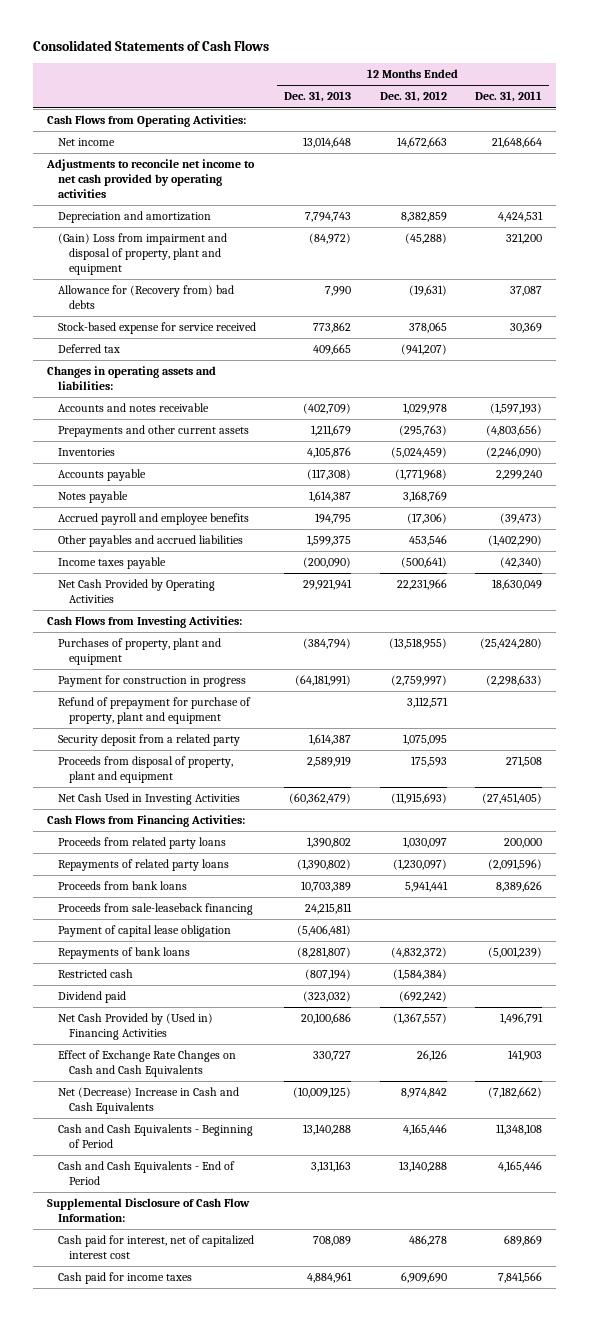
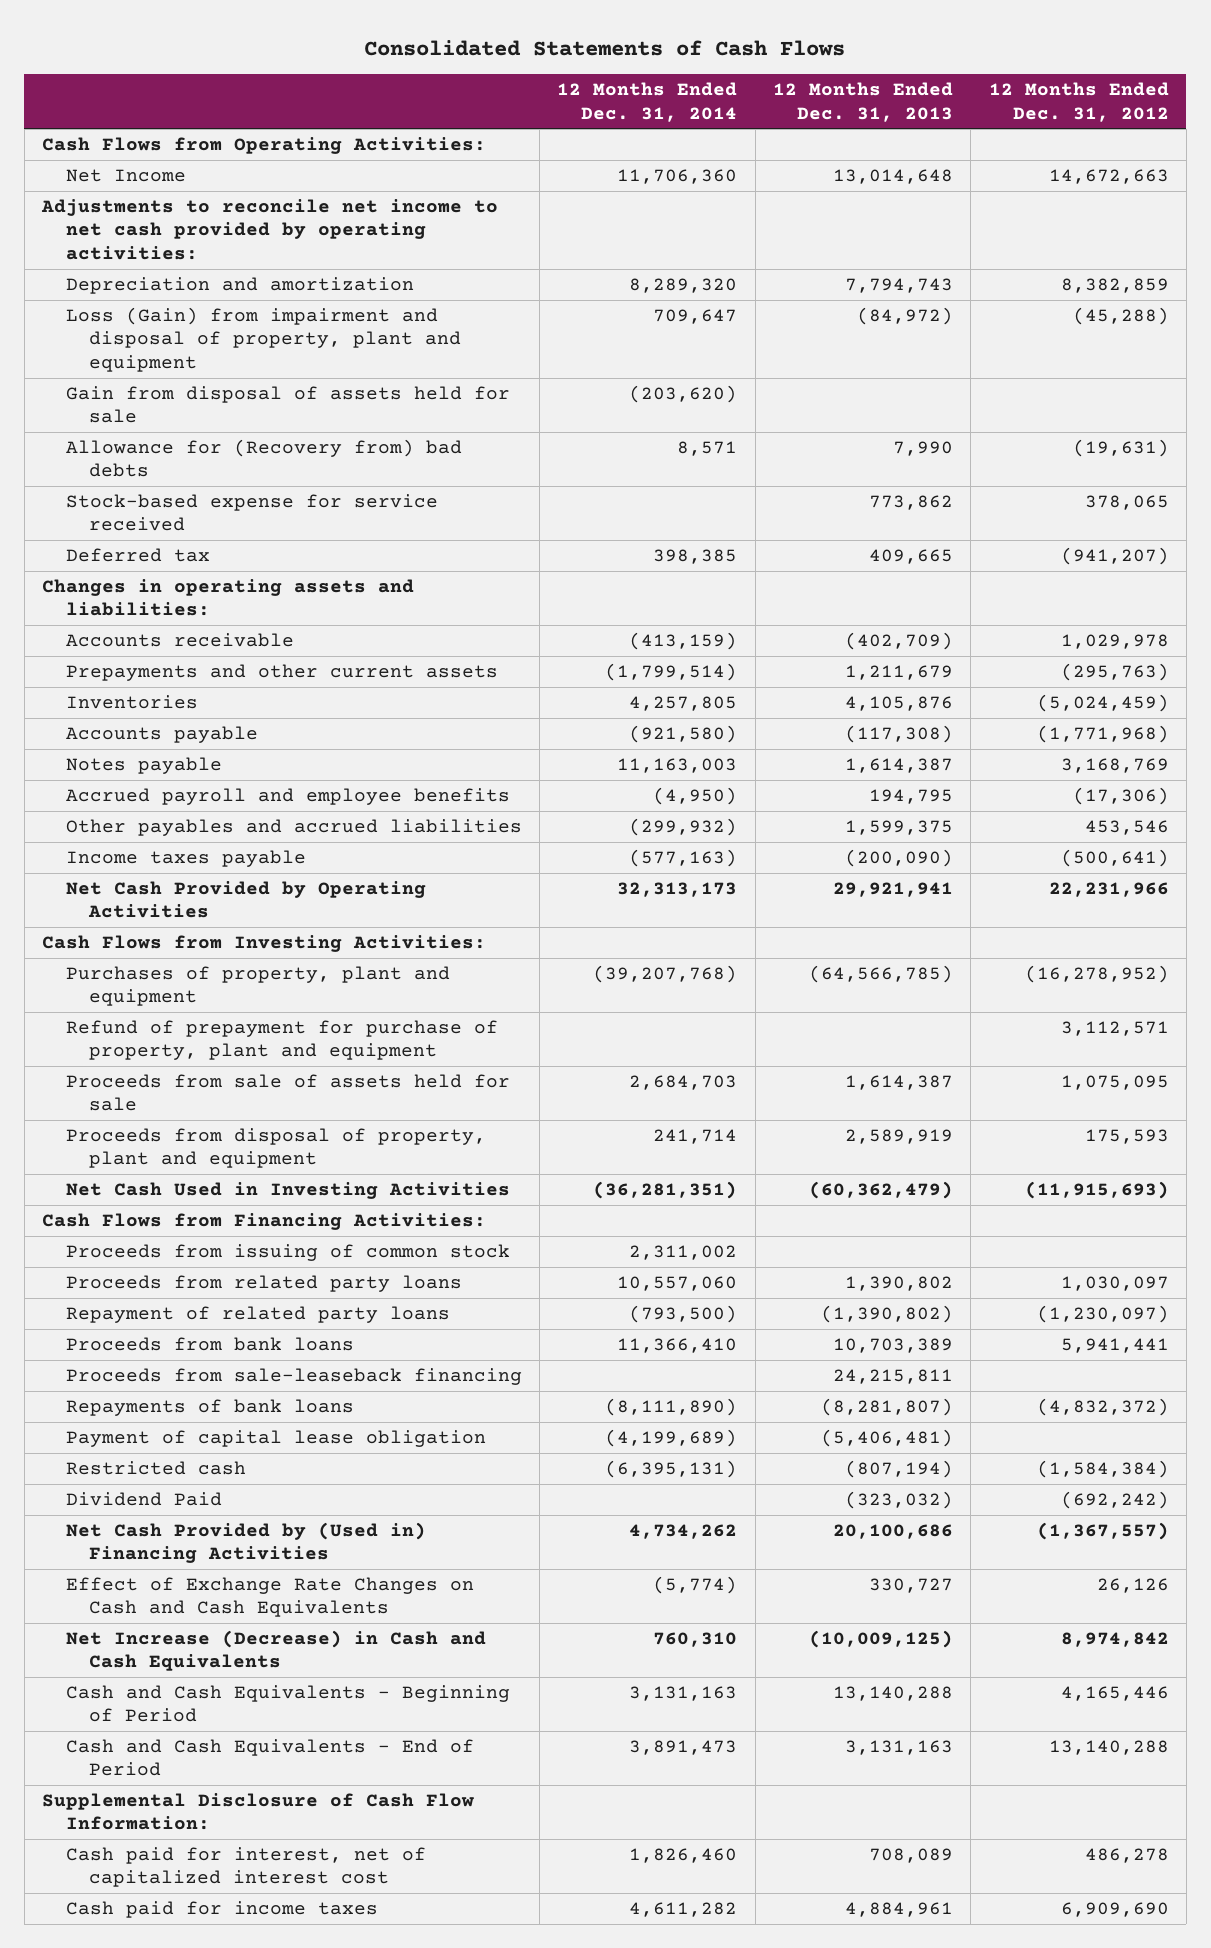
[474,91,542,103] Dec. 31, 2011 -> none
none -> [557,82,738,122] 12 Months Ended Dec. 31, 2014
[58,138,116,147] Net income -> [65,169,186,183] Net Income
[45,159,255,199] Adjustments to reconcile net income to net cash provided by operating activities -> [41,199,499,260] Adjustments to reconcile net income to net cash provided by operating activities:
[58,233,228,276] (Gain) Loss from impairment and disposal of property, plant and equipment -> [65,307,461,372] Loss (Gain) from impairment and disposal of property, plant and equipment
none -> [65,386,510,424] Gain from disposal of assets held for sale
[58,403,210,413] Accounts and notes receivable -> [65,633,294,648] Accounts receivable
[58,675,247,688] Payment for construction in progress -> none
[303,638,352,650] (384,794) -> [808,965,953,984] (64,566,785)
[388,638,447,650] (13,518,955) -> [1024,965,1169,984] (16,278,952)
[58,734,241,747] Security deposit from a related party -> [65,1074,510,1112] Proceeds from sale of assets held for sale
none -> [65,1244,510,1262] Proceeds from issuing of common stock
[58,859,230,872] Repayments of related party loans -> [65,1306,450,1324] Repayment of related party loans
[58,925,232,938] Payment of capital lease obligation -> [65,1430,486,1448] Payment of capital lease obligation
[58,991,127,1004] Dividend paid -> [65,1492,222,1507] Dividend Paid
[58,1087,240,1115] Net (Decrease) Increase in Cash and Cash Equivalents -> [65,1630,486,1672] Net Increase (Decrease) in Cash and Cash Equivalents

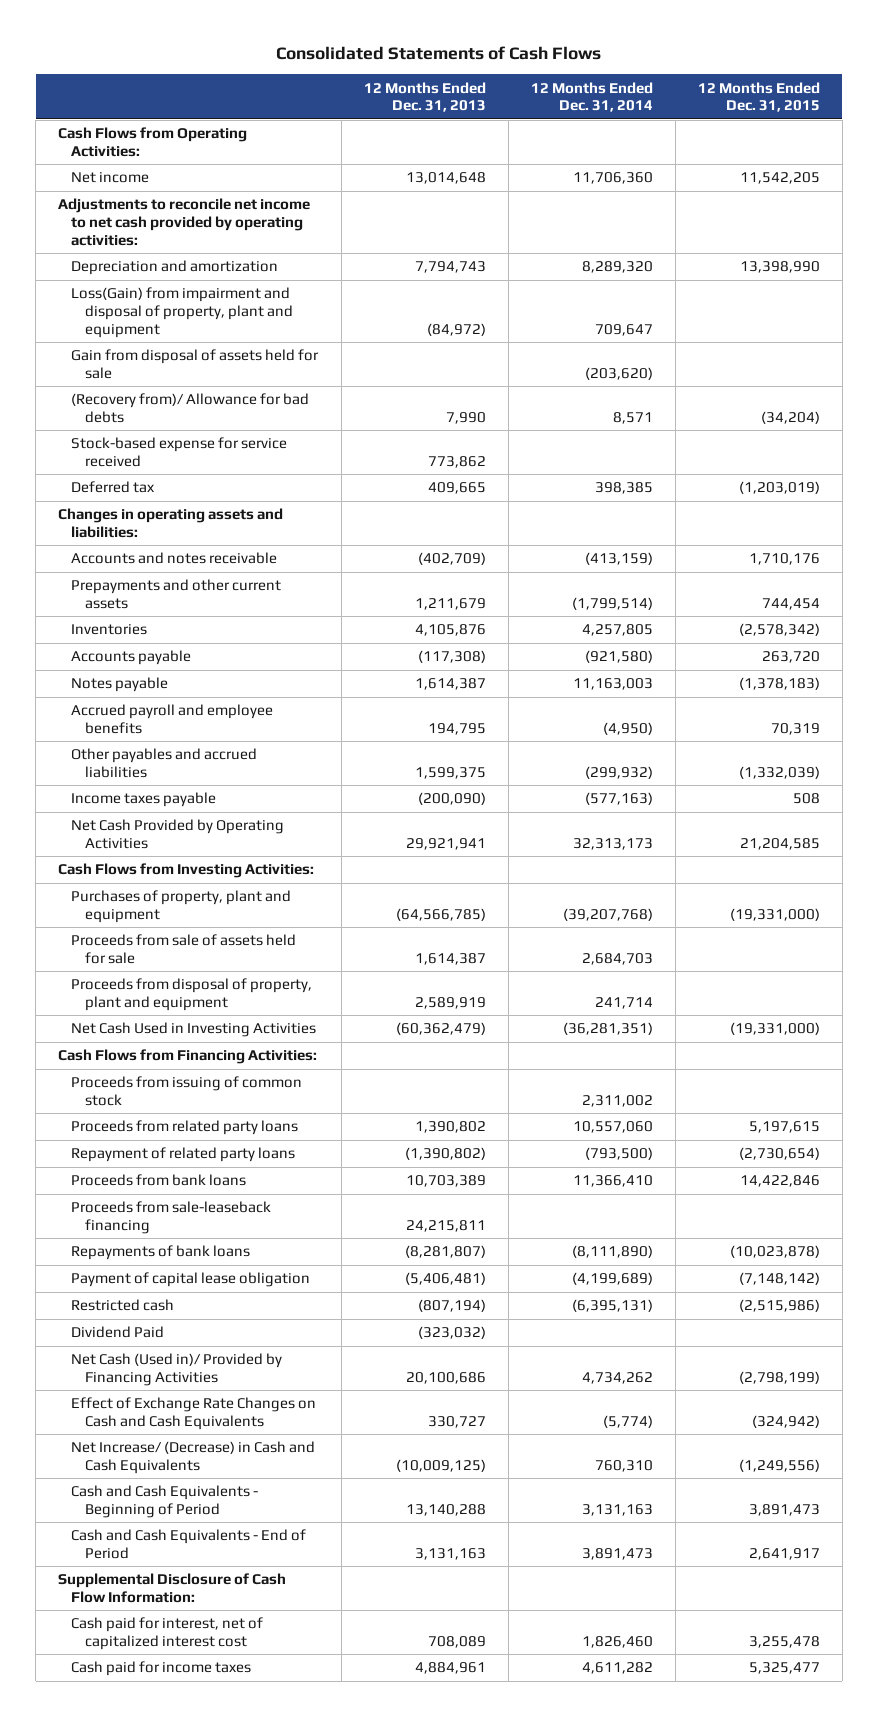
[988,82,1169,122] 12 Months Ended Dec. 31, 2012 -> none
none -> [697,81,820,113] 12 Months Ended Dec. 31, 2015
[65,169,186,183] Net Income -> [71,172,150,184] Net income
[65,307,461,372] Loss (Gain) from impairment and disposal of property, plant and equipment -> [71,287,293,338] Loss(Gain) from impairment and disposal of property, plant and equipment
[65,439,462,478] Allowance for (Recovery from) bad debts -> [71,393,310,423] (Recovery from)/ Allowance for bad debts
[65,633,294,648] Accounts receivable -> [71,552,278,565] Accounts and notes receivable
[65,1020,498,1061] Refund of prepayment for purchase of property, plant and equipment -> none
[65,1522,426,1564] Net Cash Provided by (Used in) Financing Activities -> [71,1353,283,1386] Net Cash (Used in)/ Provided by Financing Activities
[65,1630,486,1672] Net Increase (Decrease) in Cash and Cash Equivalents -> [71,1441,316,1474] Net Increase/ (Decrease) in Cash and Cash Equivalents

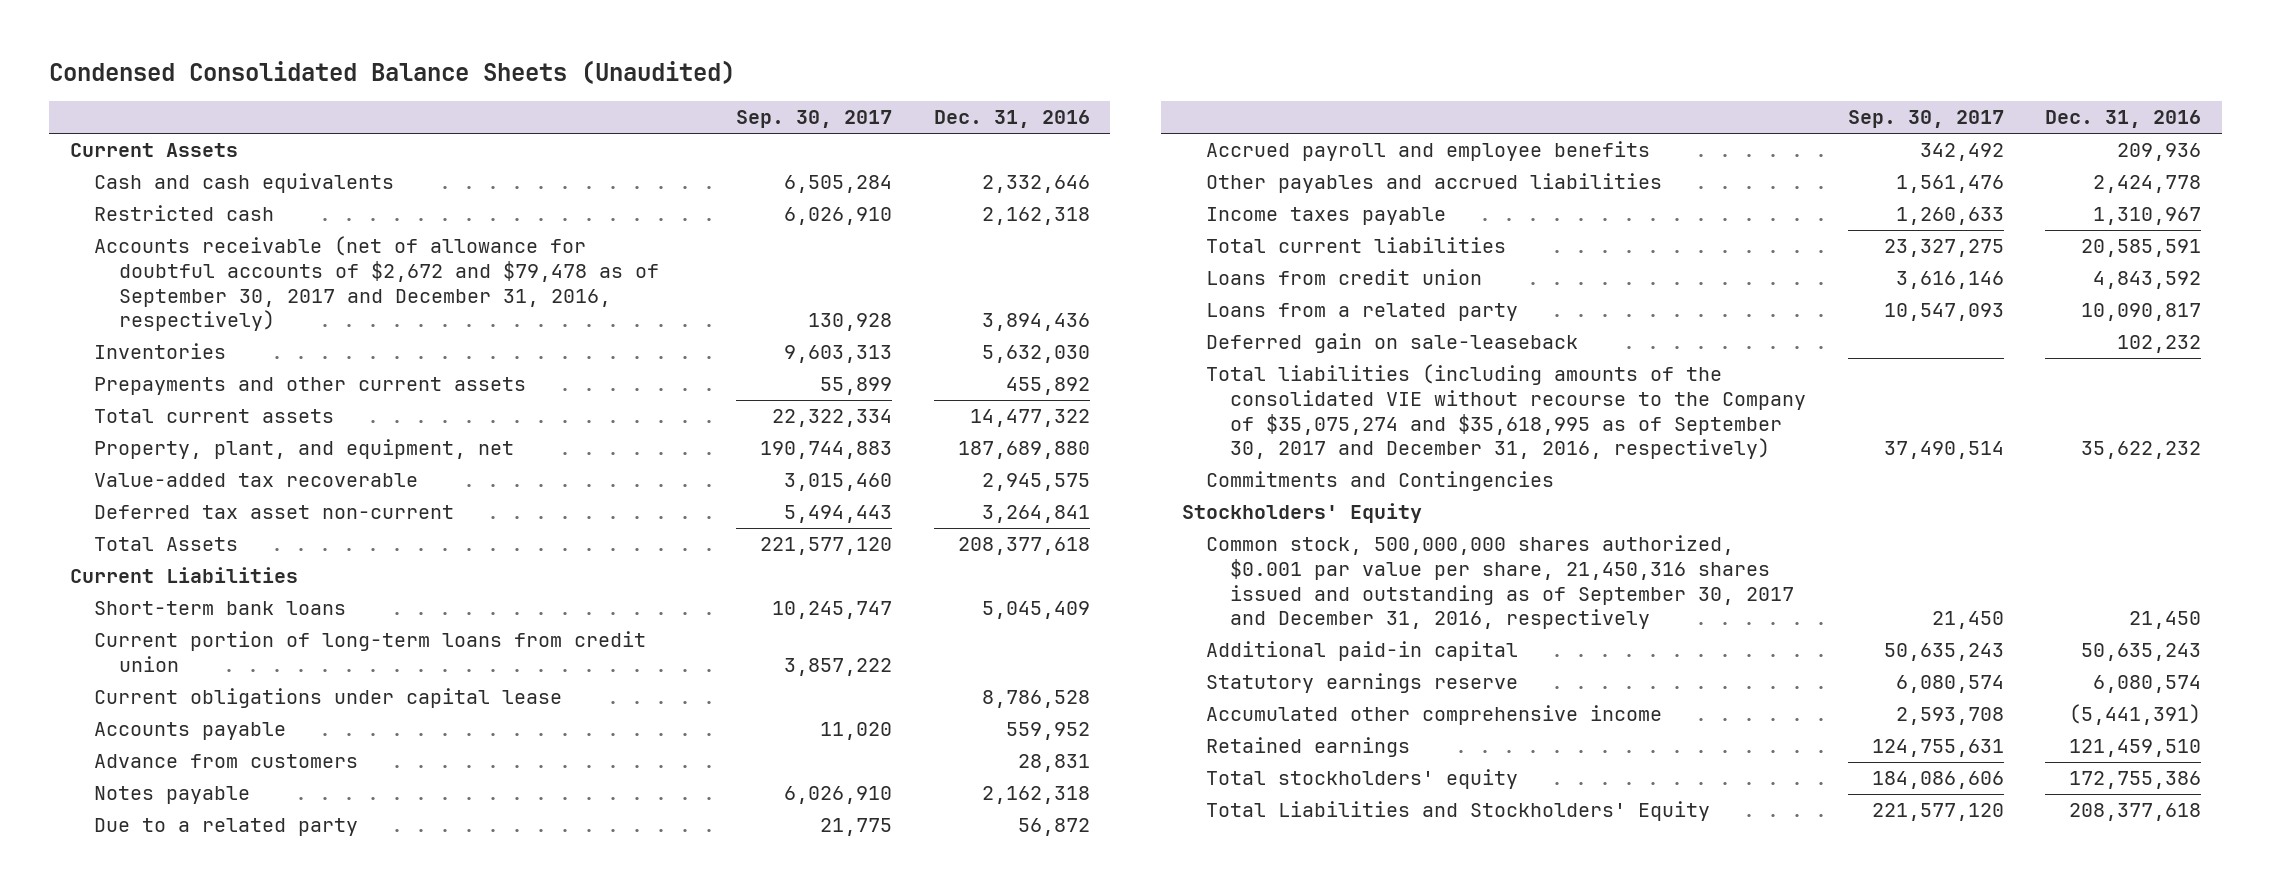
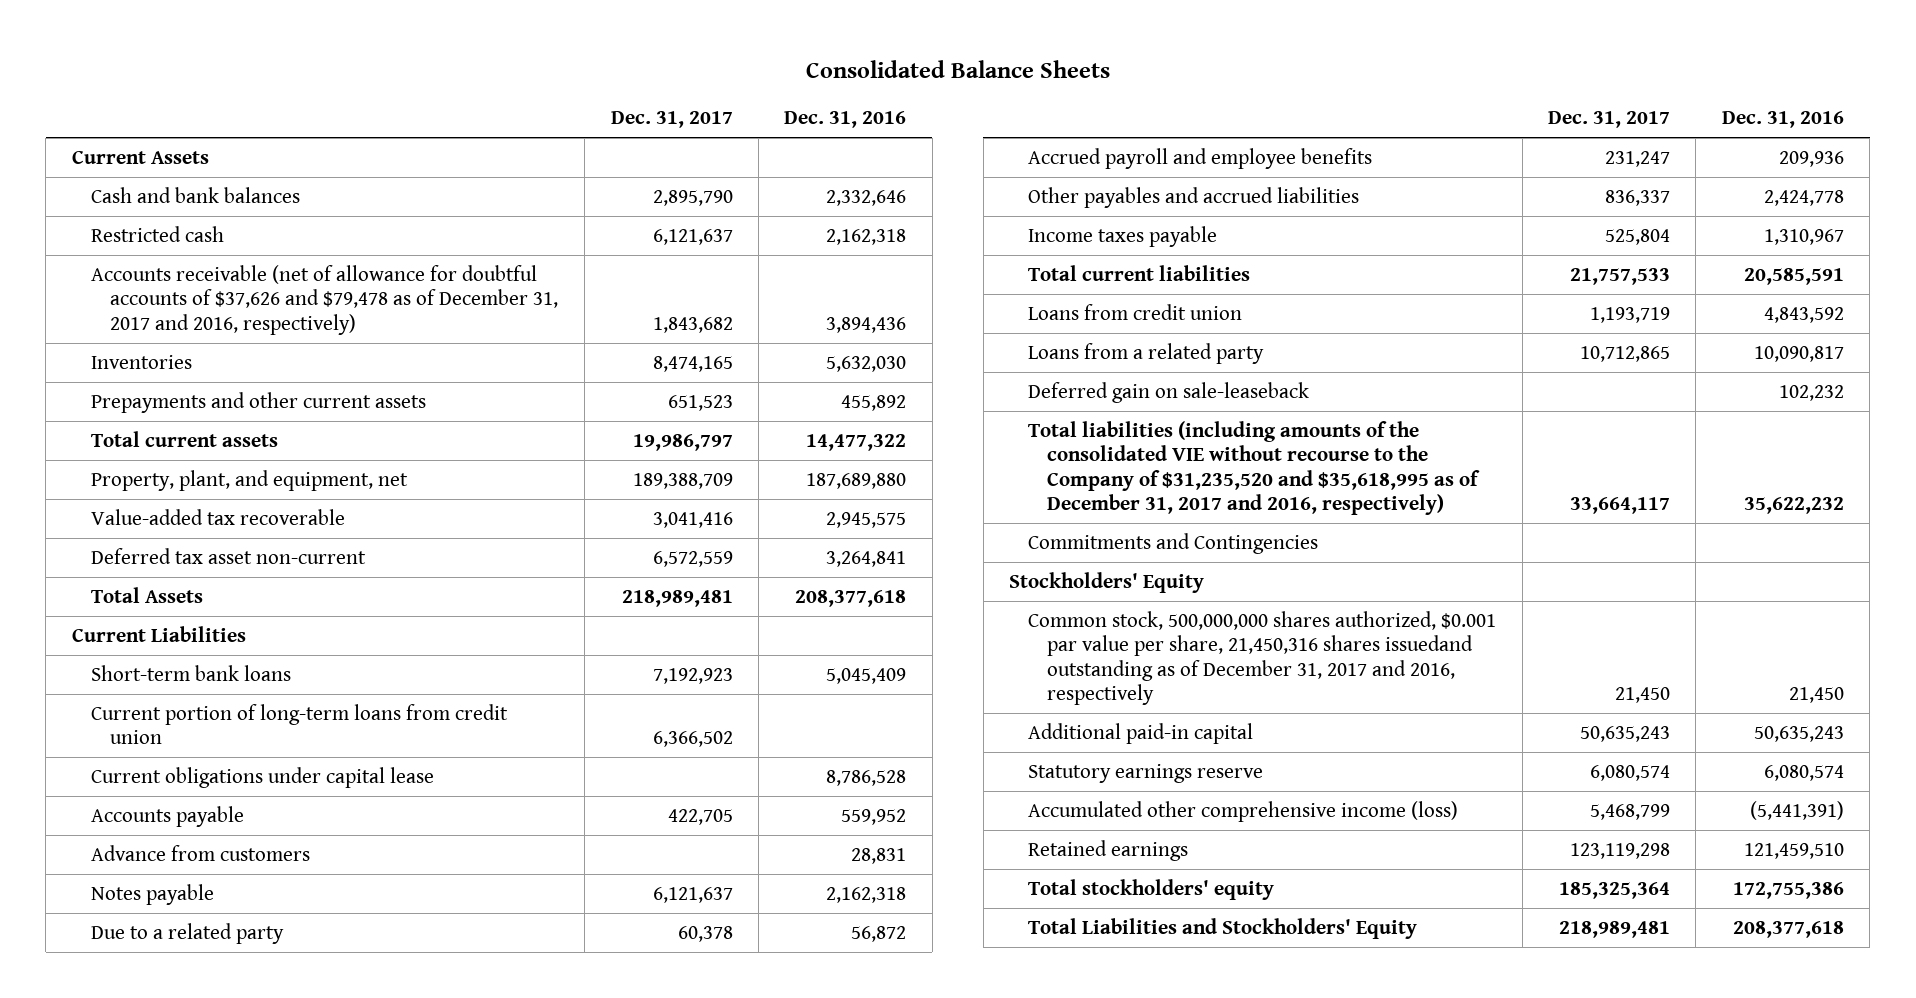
[49,59,736,84] Condensed Consolidated Balance Sheets (Unaudited) -> [805,59,1110,78] Consolidated Balance Sheets
[736,110,893,129] Sep. 30, 2017 -> none
none -> [610,110,733,128] Dec. 31, 2017
[94,173,395,194] Cash and cash equivalents -> [90,186,300,203] Cash and bank balances
[94,236,659,332] Accounts receivable (net of allowance for doubtful accounts of $2,672 and $79,478 as of September 30, 2017 and December 31, 2016, respectively) -> [90,264,559,335] Accounts receivable (net of allowance for doubtful accounts of $37,626 and $79,478 as of December 31, 2017 and 2016, respectively)
[1205,364,1807,460] Total liabilities (including amounts of the consolidated VIE without recourse to the Company of $35,075,274 and $35,618,995 as of September 30, 2017 and December 31, 2016, respectively) -> [1028,420,1481,516] Total liabilities (including amounts of the consolidated VIE without recourse to the Company of $31,235,520 and $35,618,995 as of December 31, 2017 and 2016, respectively)
[1205,535,1795,630] Common stock, 500,000,000 shares authorized, $0.001 par value per share, 21,450,316 shares issued and outstanding as of September 30, 2017 and December 31, 2016, respectively -> [1028,610,1497,706] Common stock, 500,000,000 shares authorized, $0.001 par value per share, 21,450,316 shares issuedand outstanding as of December 31, 2017 and 2016, respectively
[1205,705,1662,726] Accumulated other comprehensive income -> [1028,800,1459,822] Accumulated other comprehensive income (loss)

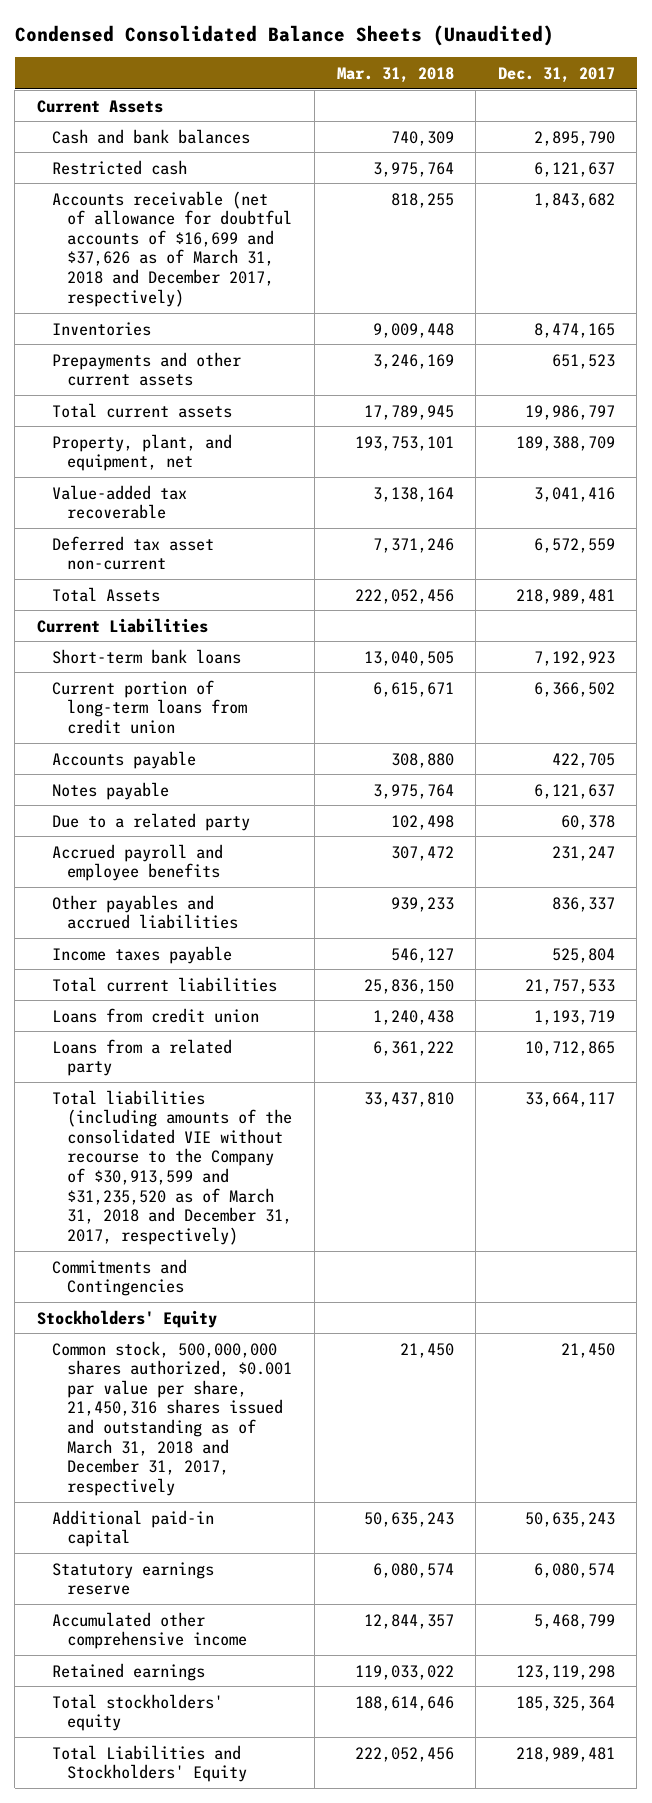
[805,59,1110,78] Consolidated Balance Sheets -> [14,24,554,46] Condensed Consolidated Balance Sheets (Unaudited)
[784,110,907,128] Dec. 31, 2016 -> none
none -> [336,66,454,83] Mar. 31, 2018
[90,264,559,335] Accounts receivable (net of allowance for doubtful accounts of $37,626 and $79,478 as of December 31, 2017 and 2016, respectively) -> [52,190,293,307] Accounts receivable (net of allowance for doubtful accounts of $16,699 and $37,626 as of March 31, 2018 and December 2017, respectively)
[90,766,434,788] Current obligations under capital lease -> none
[90,844,310,861] Advance from customers -> none
[1028,381,1310,403] Deferred gain on sale-leaseback -> none
[1028,420,1481,516] Total liabilities (including amounts of the consolidated VIE without recourse to the Company of $31,235,520 and $35,618,995 as of December 31, 2017 and 2016, respectively) -> [52,1089,293,1246] Total liabilities (including amounts of the consolidated VIE without recourse to the Company of $30,913,599 and $31,235,520 as of March 31, 2018 and December 31, 2017, respectively)
[1028,610,1497,706] Common stock, 500,000,000 shares authorized, $0.001 par value per share, 21,450,316 shares issuedand outstanding as of December 31, 2017 and 2016, respectively -> [52,1340,293,1497] Common stock, 500,000,000 shares authorized, $0.001 par value per share, 21,450,316 shares issued and outstanding as of March 31, 2018 and December 31, 2017, respectively
[1028,800,1459,822] Accumulated other comprehensive income (loss) -> [52,1611,248,1650] Accumulated other comprehensive income

